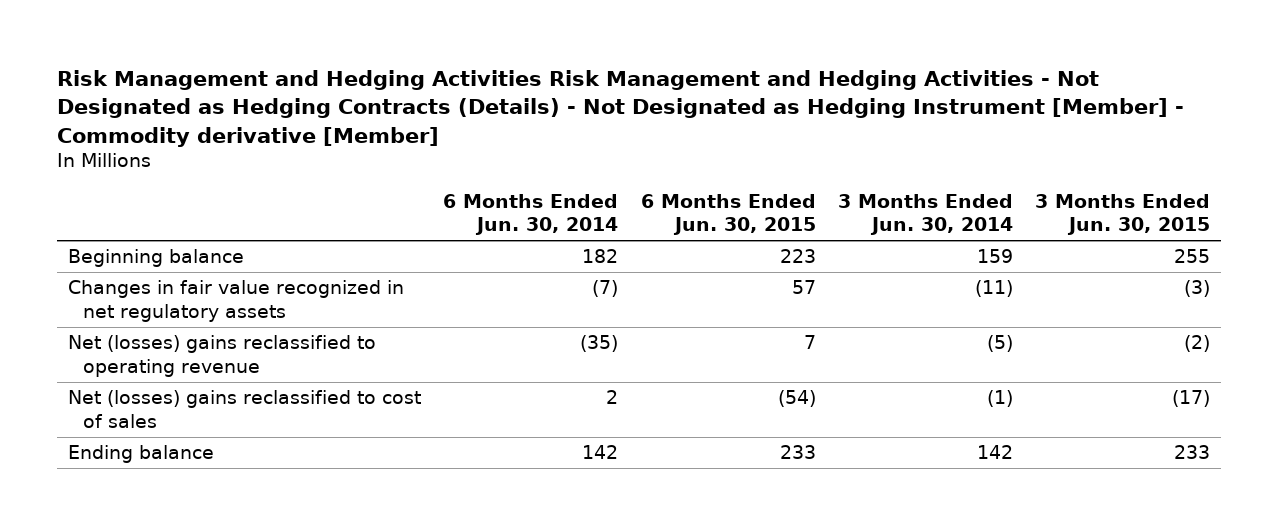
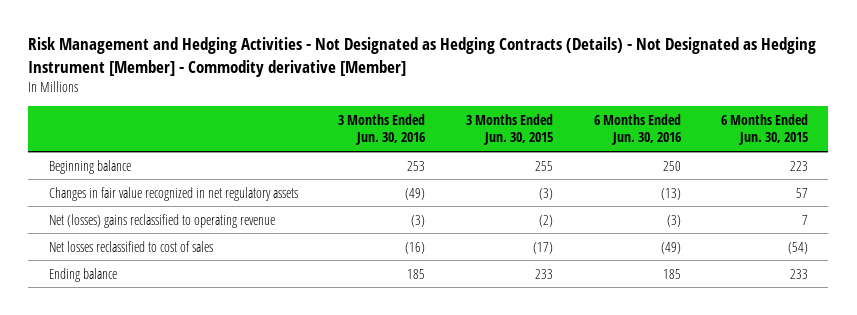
[57,69,1185,147] Risk Management and Hedging Activities Risk Management and Hedging Activities - Not Designated as Hedging Contracts (Details) - Not Designated as Hedging Instrument [Member] - Commodity derivative [Member] -> [28,37,817,77] Risk Management and Hedging Activities - Not Designated as Hedging Contracts (Details) - Not Designated as Hedging Instrument [Member] - Commodity derivative [Member]
[443,193,619,236] 6 Months Ended Jun. 30, 2014 -> none
[837,193,1013,236] 3 Months Ended Jun. 30, 2014 -> none
none -> [338,113,426,146] 3 Months Ended Jun. 30, 2016
none -> [593,113,681,146] 6 Months Ended Jun. 30, 2016
[68,390,422,428] Net (losses) gains reclassified to cost of sales -> [48,240,213,252] Net losses reclassified to cost of sales

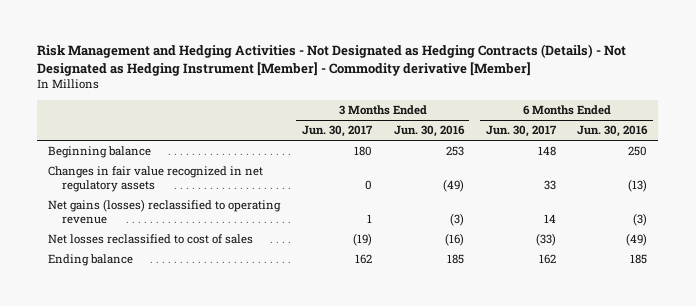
[465,113,553,146] 3 Months Ended Jun. 30, 2015 -> none
[721,113,809,146] 6 Months Ended Jun. 30, 2015 -> none
none -> [301,125,373,138] Jun. 30, 2017
none -> [485,125,557,138] Jun. 30, 2017
[48,213,275,228] Net (losses) gains reclassified to operating revenue -> [48,199,282,225] Net gains (losses) reclassified to operating revenue

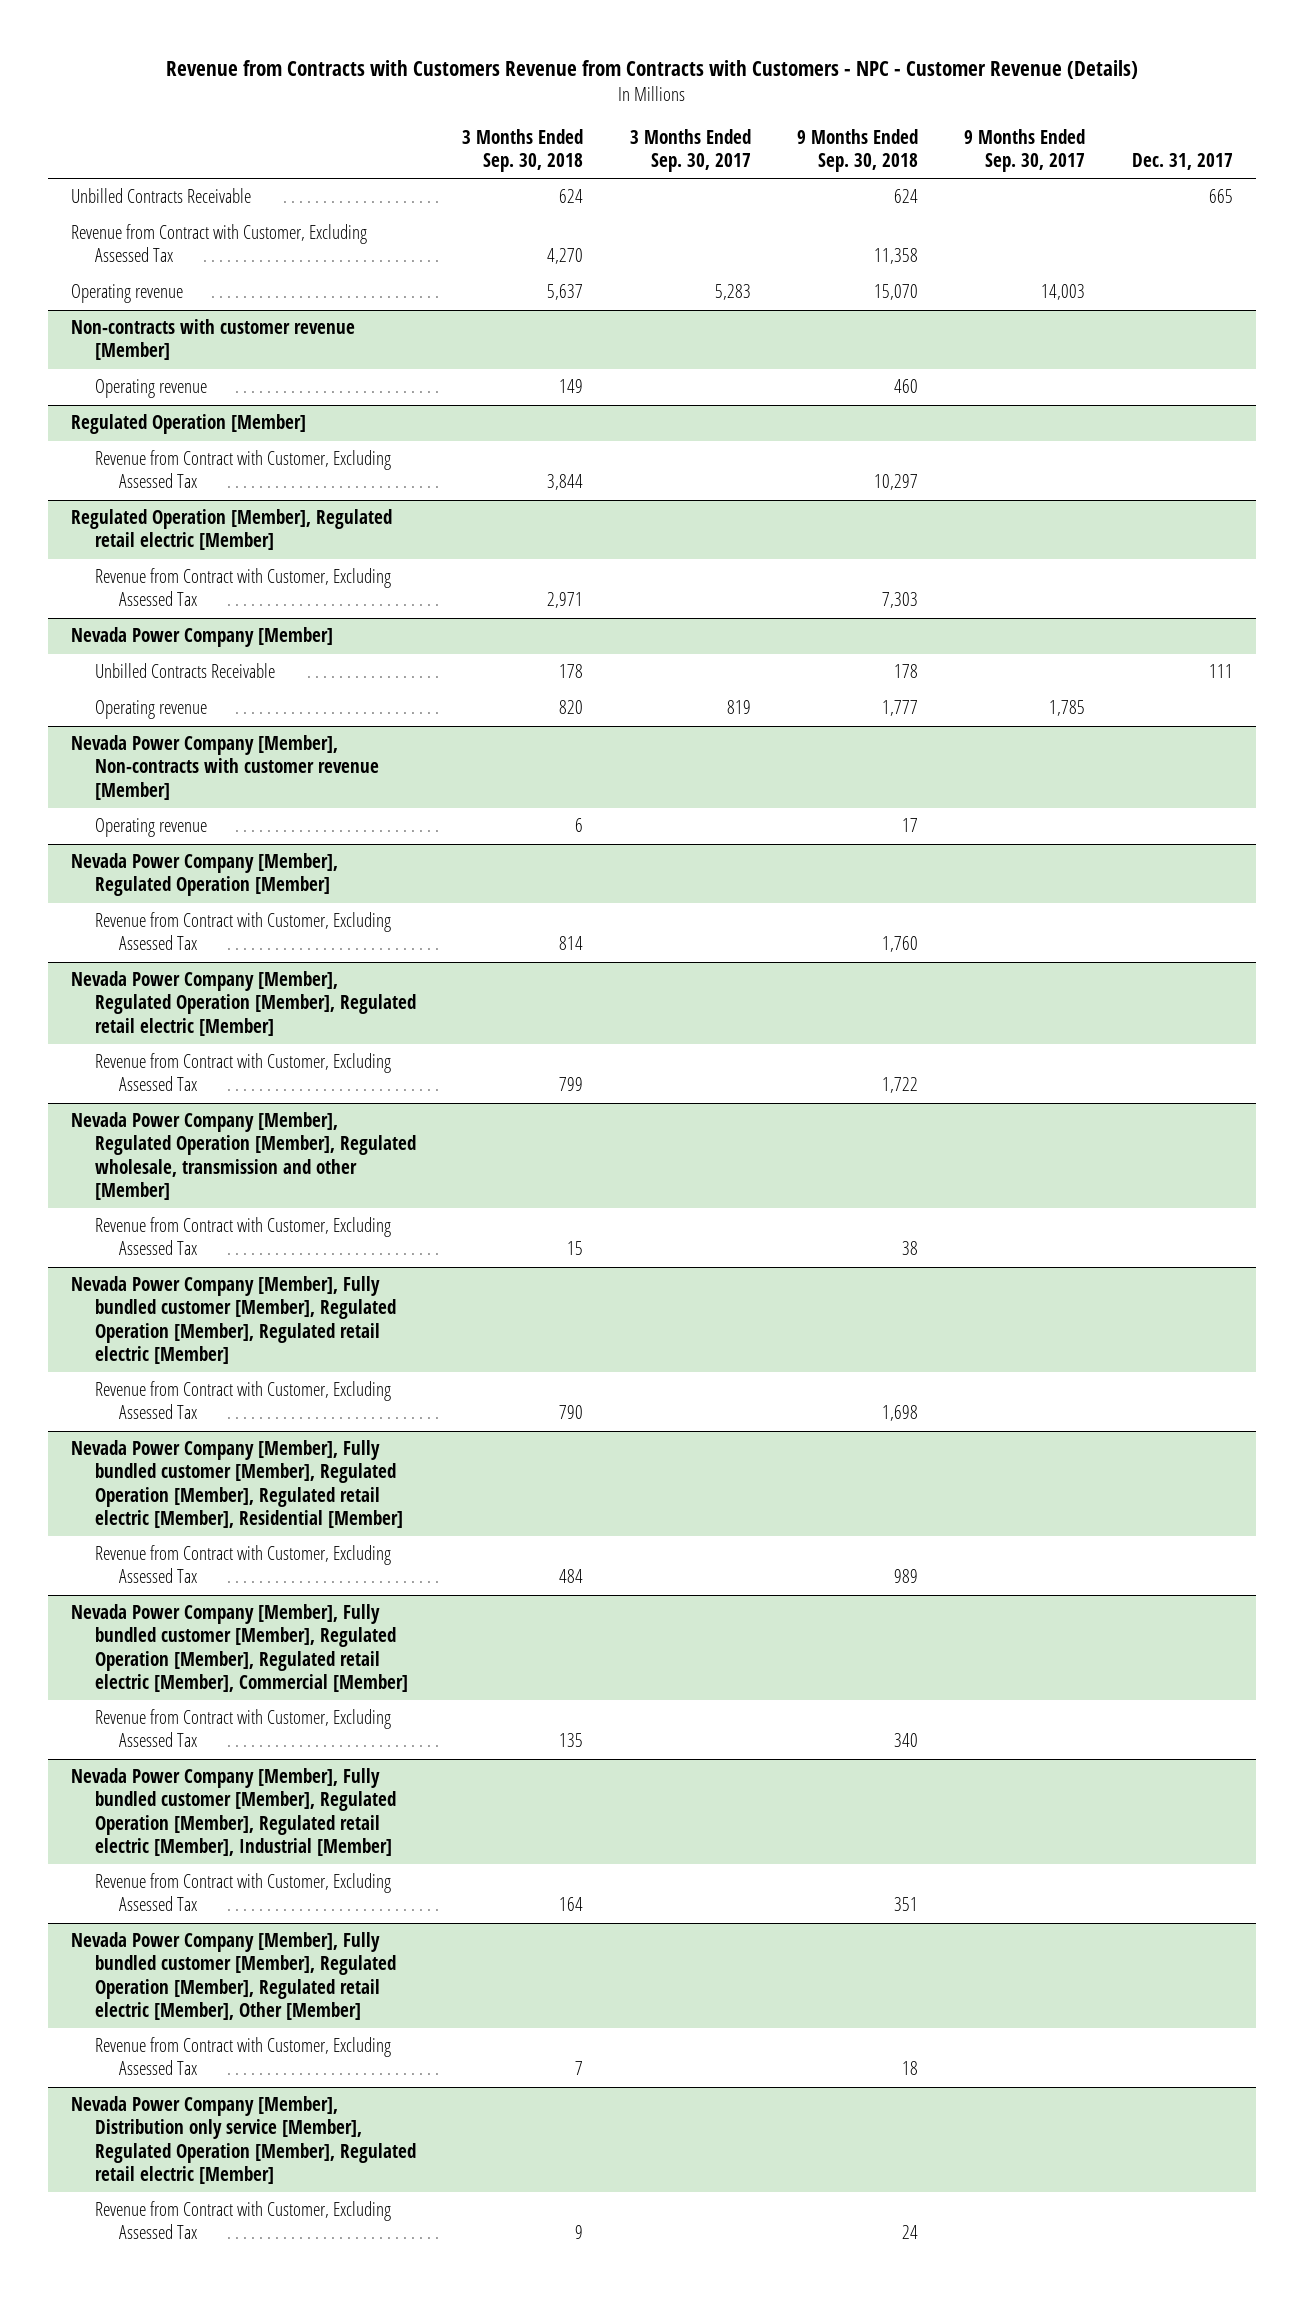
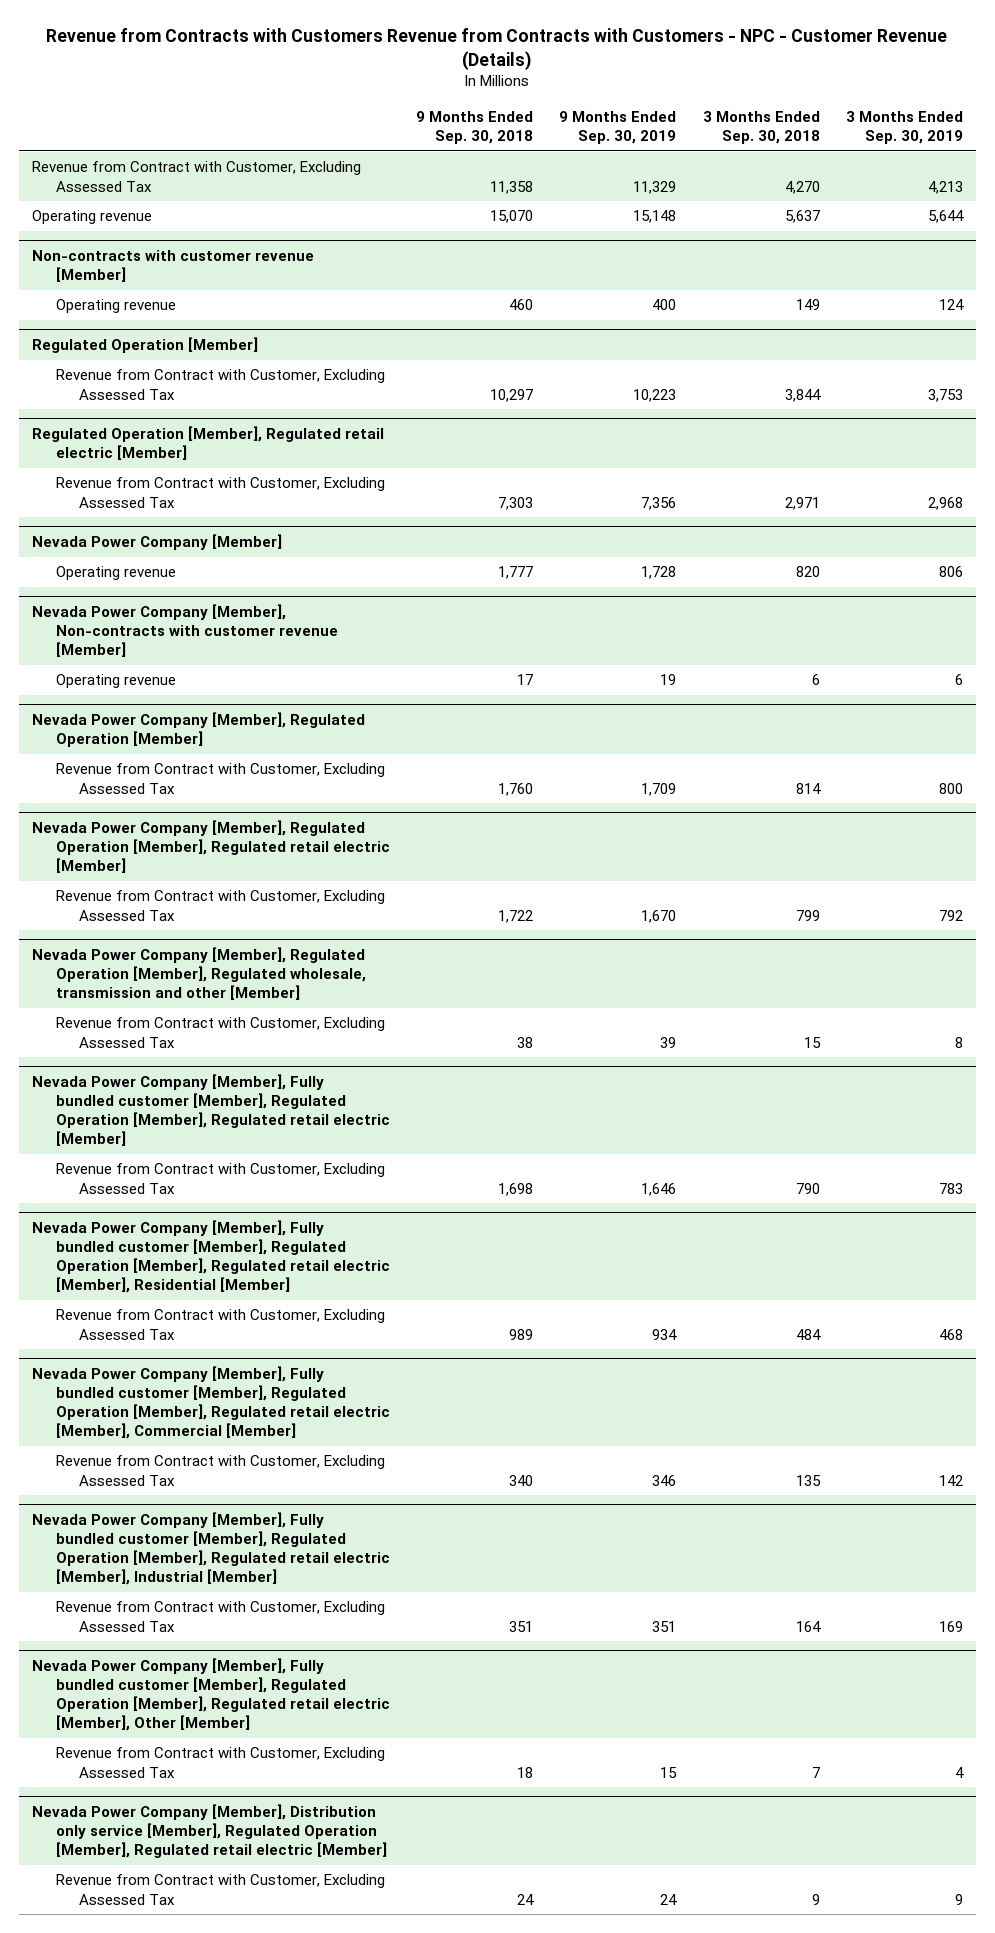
[629,128,751,172] 3 Months Ended Sep. 30, 2017 -> none
[964,128,1086,172] 9 Months Ended Sep. 30, 2017 -> none
[1131,152,1233,170] Dec. 31, 2017 -> none
none -> [559,111,677,145] 9 Months Ended Sep. 30, 2019
none -> [846,111,964,145] 3 Months Ended Sep. 30, 2019
[70,188,251,204] Unbilled Contracts Receivable -> none
[94,663,275,679] Unbilled Contracts Receivable -> none

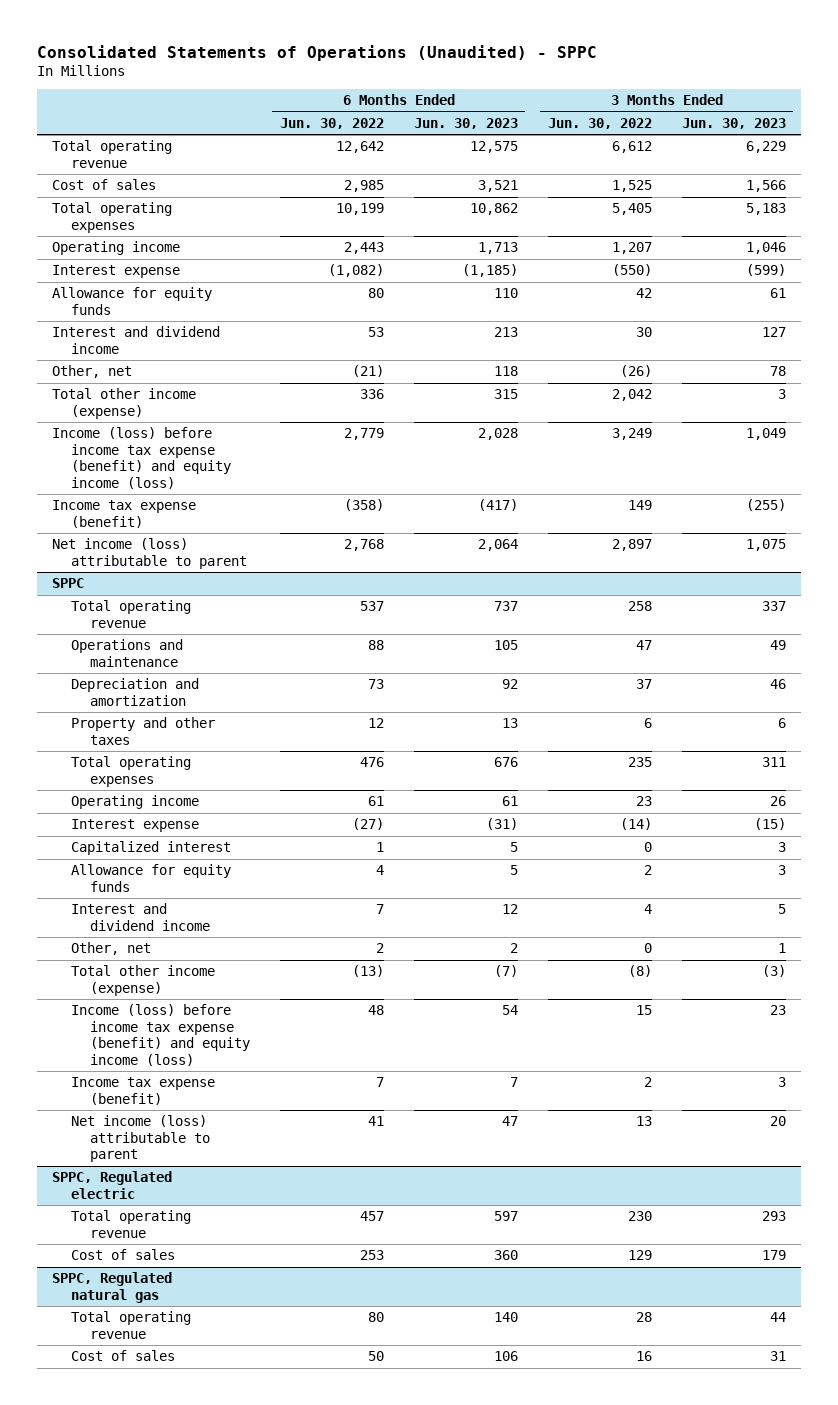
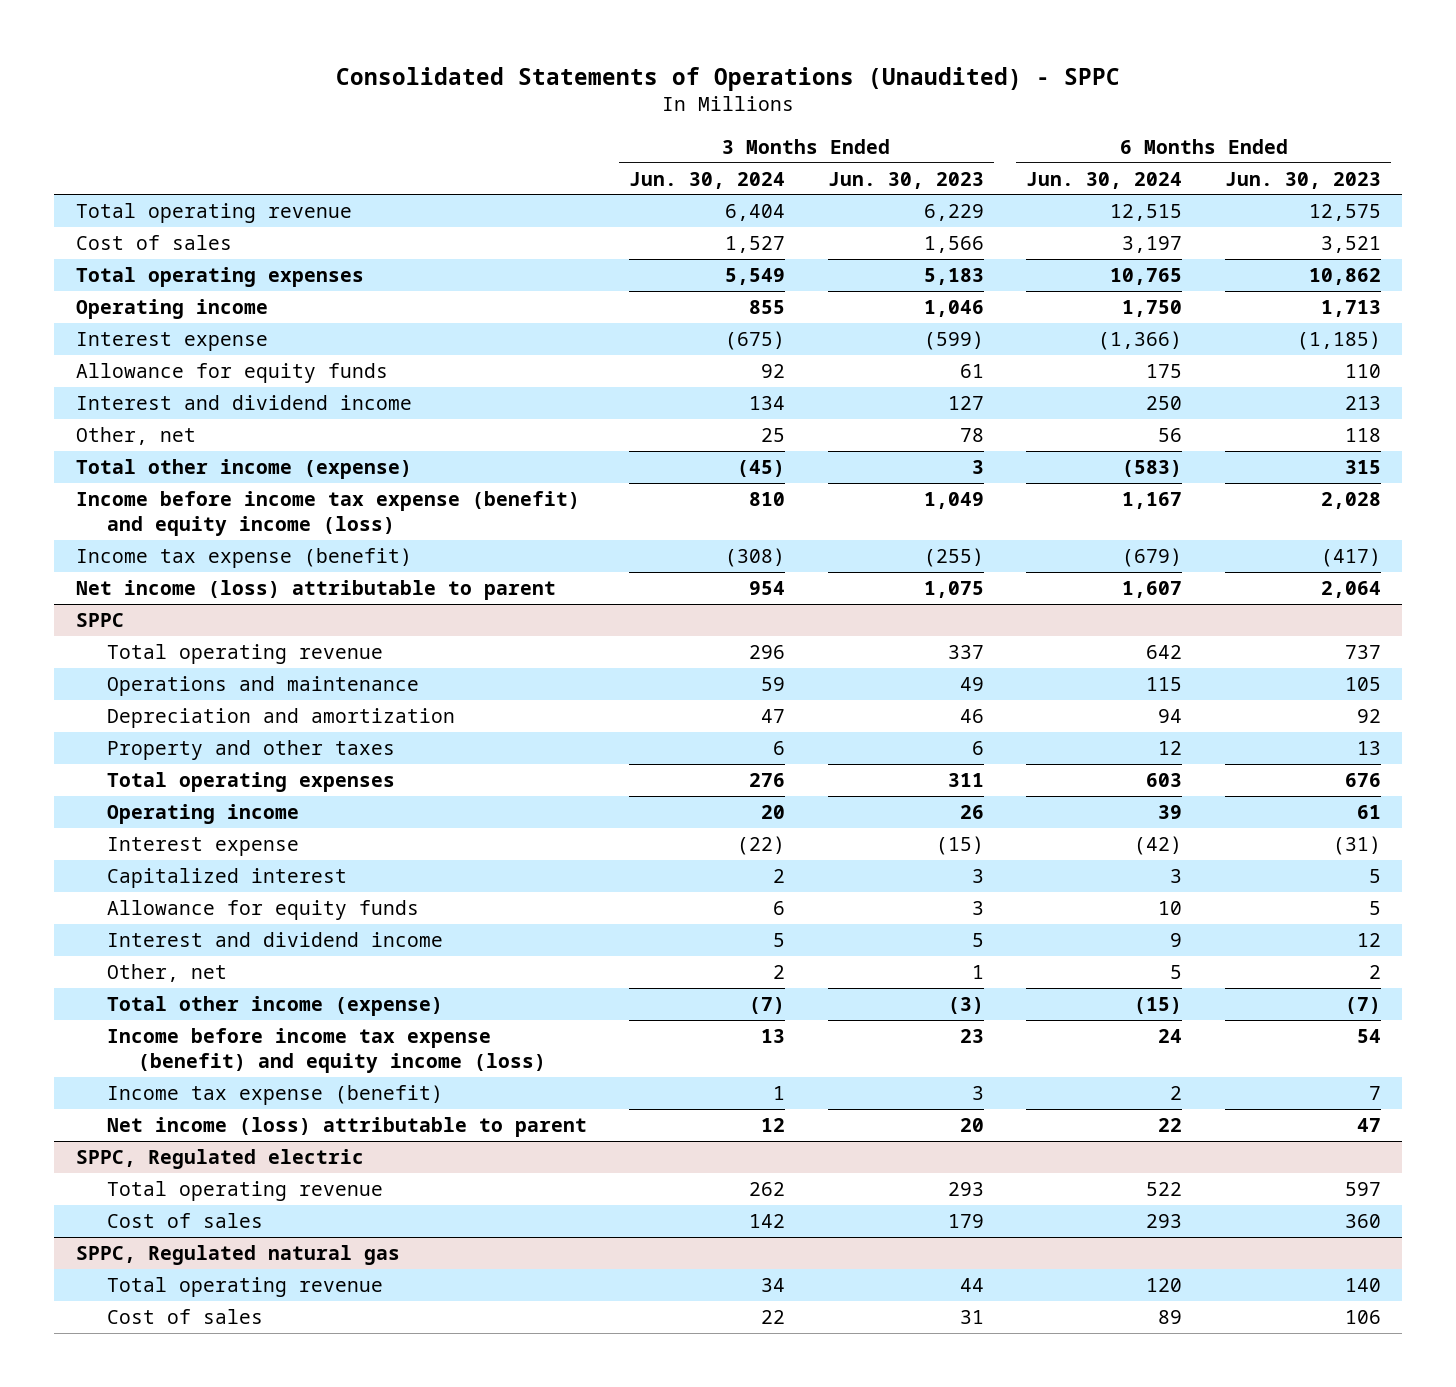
[279,117,384,129] Jun. 30, 2022 -> none
[547,117,652,129] Jun. 30, 2022 -> none
none -> [629,171,786,189] Jun. 30, 2024
none -> [1026,171,1183,189] Jun. 30, 2024
[52,427,232,489] Income (loss) before income tax expense (benefit) and equity income (loss) -> [75,490,580,536] Income before income tax expense (benefit) and equity income (loss)
[71,1004,250,1066] Income (loss) before income tax expense (benefit) and equity income (loss) -> [106,1027,546,1073] Income before income tax expense (benefit) and equity income (loss)

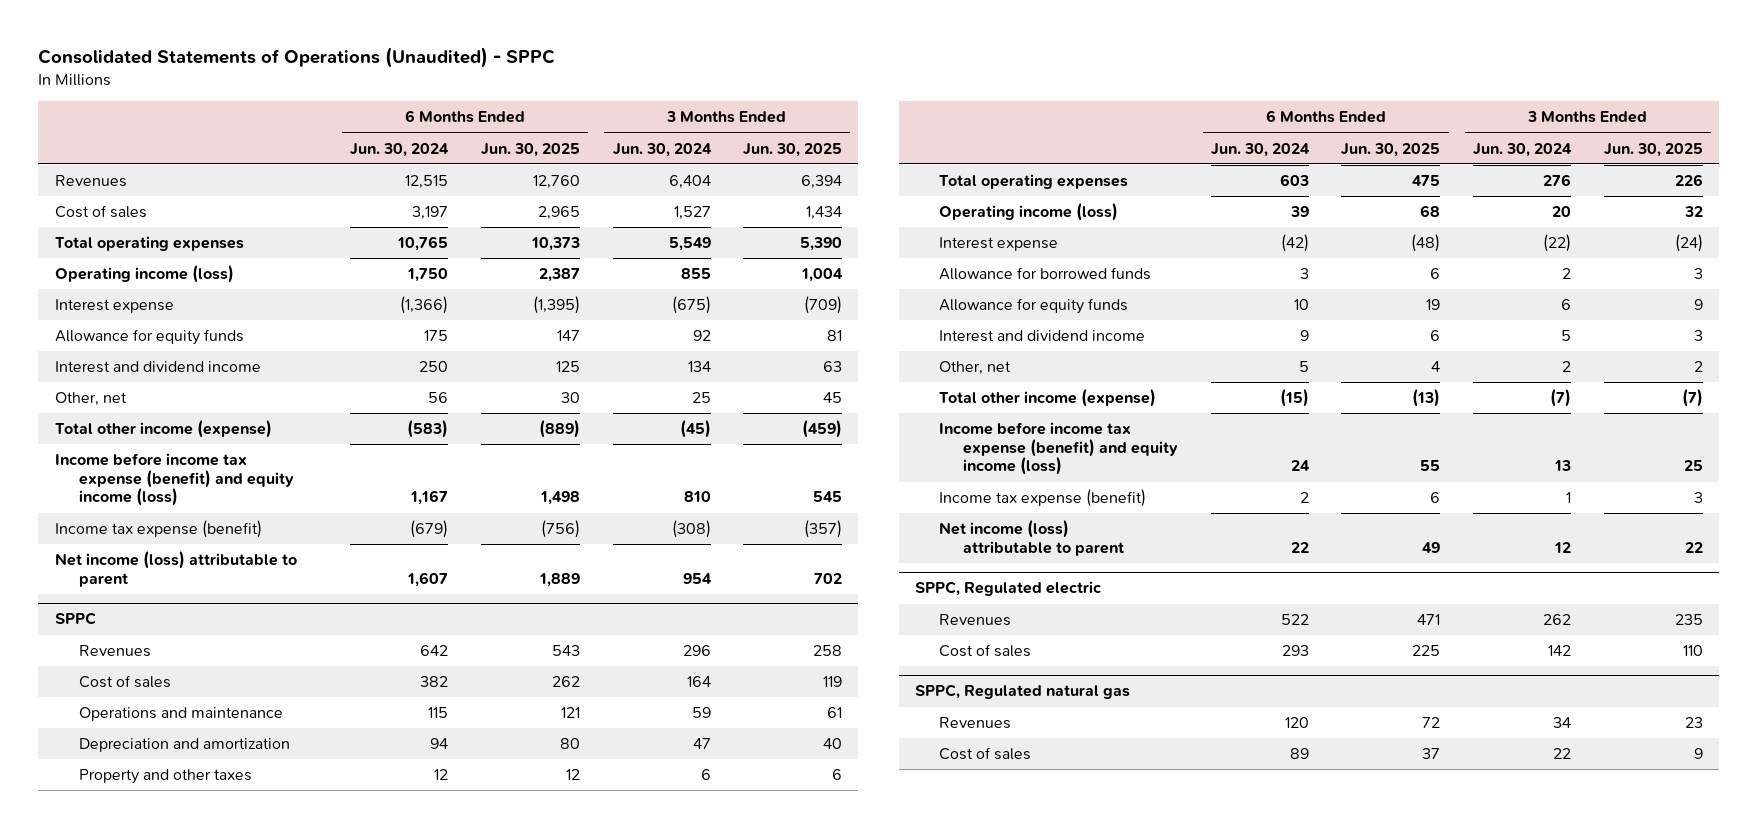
[827,171,984,189] Jun. 30, 2023 -> none
[1224,171,1381,189] Jun. 30, 2023 -> none
none -> [480,142,580,157] Jun. 30, 2025
none -> [743,142,843,157] Jun. 30, 2025
[75,202,352,223] Total operating revenue -> [54,175,127,188] Revenues
[75,298,268,319] Operating income -> [54,265,234,284] Operating income (loss)
[106,643,383,664] Total operating revenue -> [78,645,151,658] Revenues
none -> [78,675,171,689] Cost of sales
[106,803,299,824] Operating income -> [939,203,1119,222] Operating income (loss)
[106,867,347,888] Capitalized interest -> [939,267,1152,281] Allowance for borrowed funds
[106,1180,383,1201] Total operating revenue -> [939,614,1012,627] Revenues
[106,1276,383,1297] Total operating revenue -> [939,717,1012,730] Revenues

